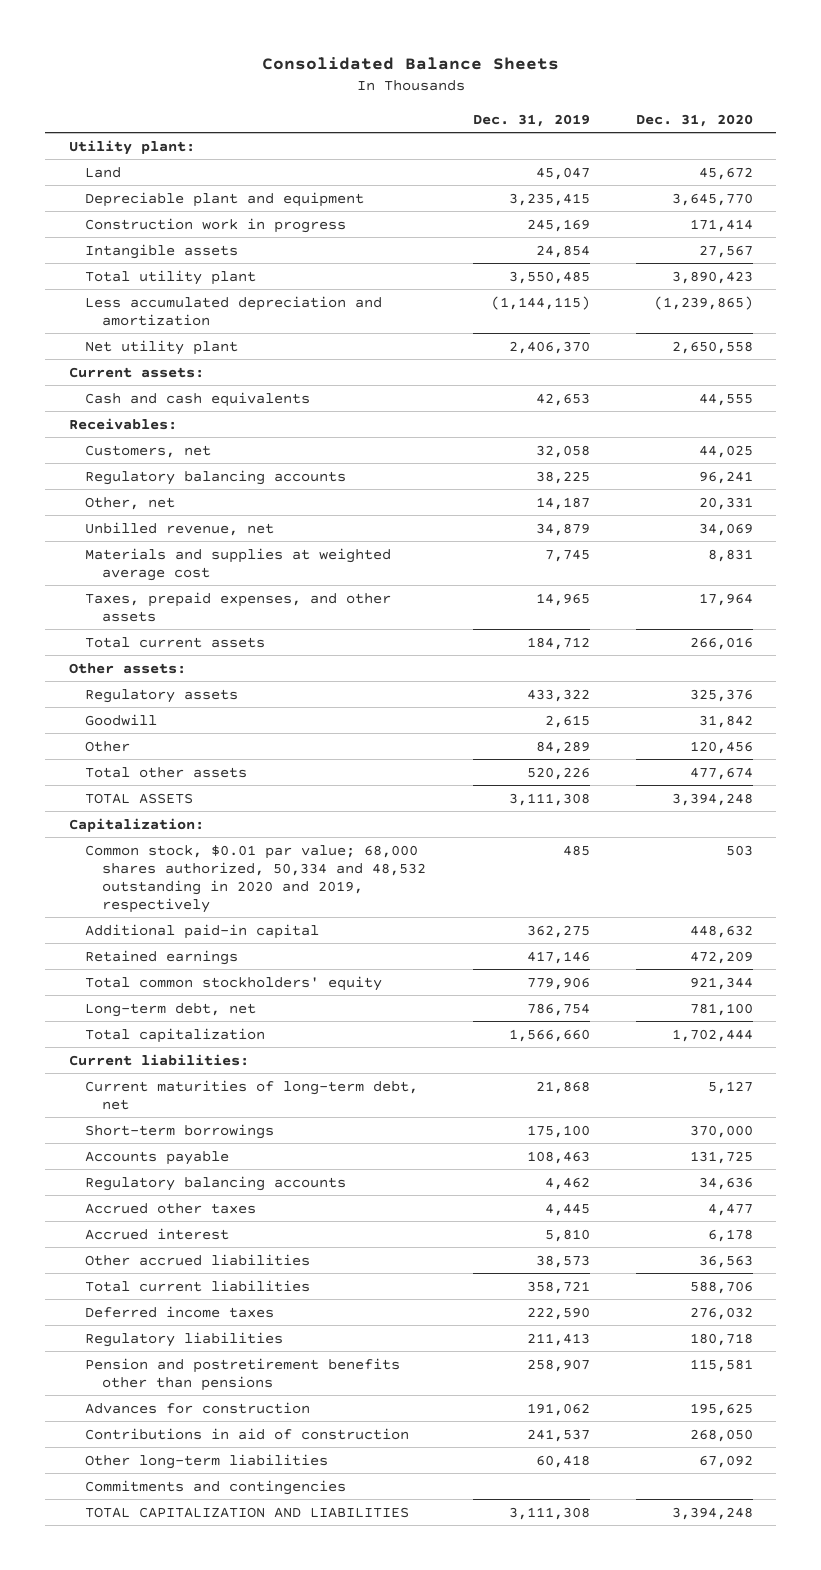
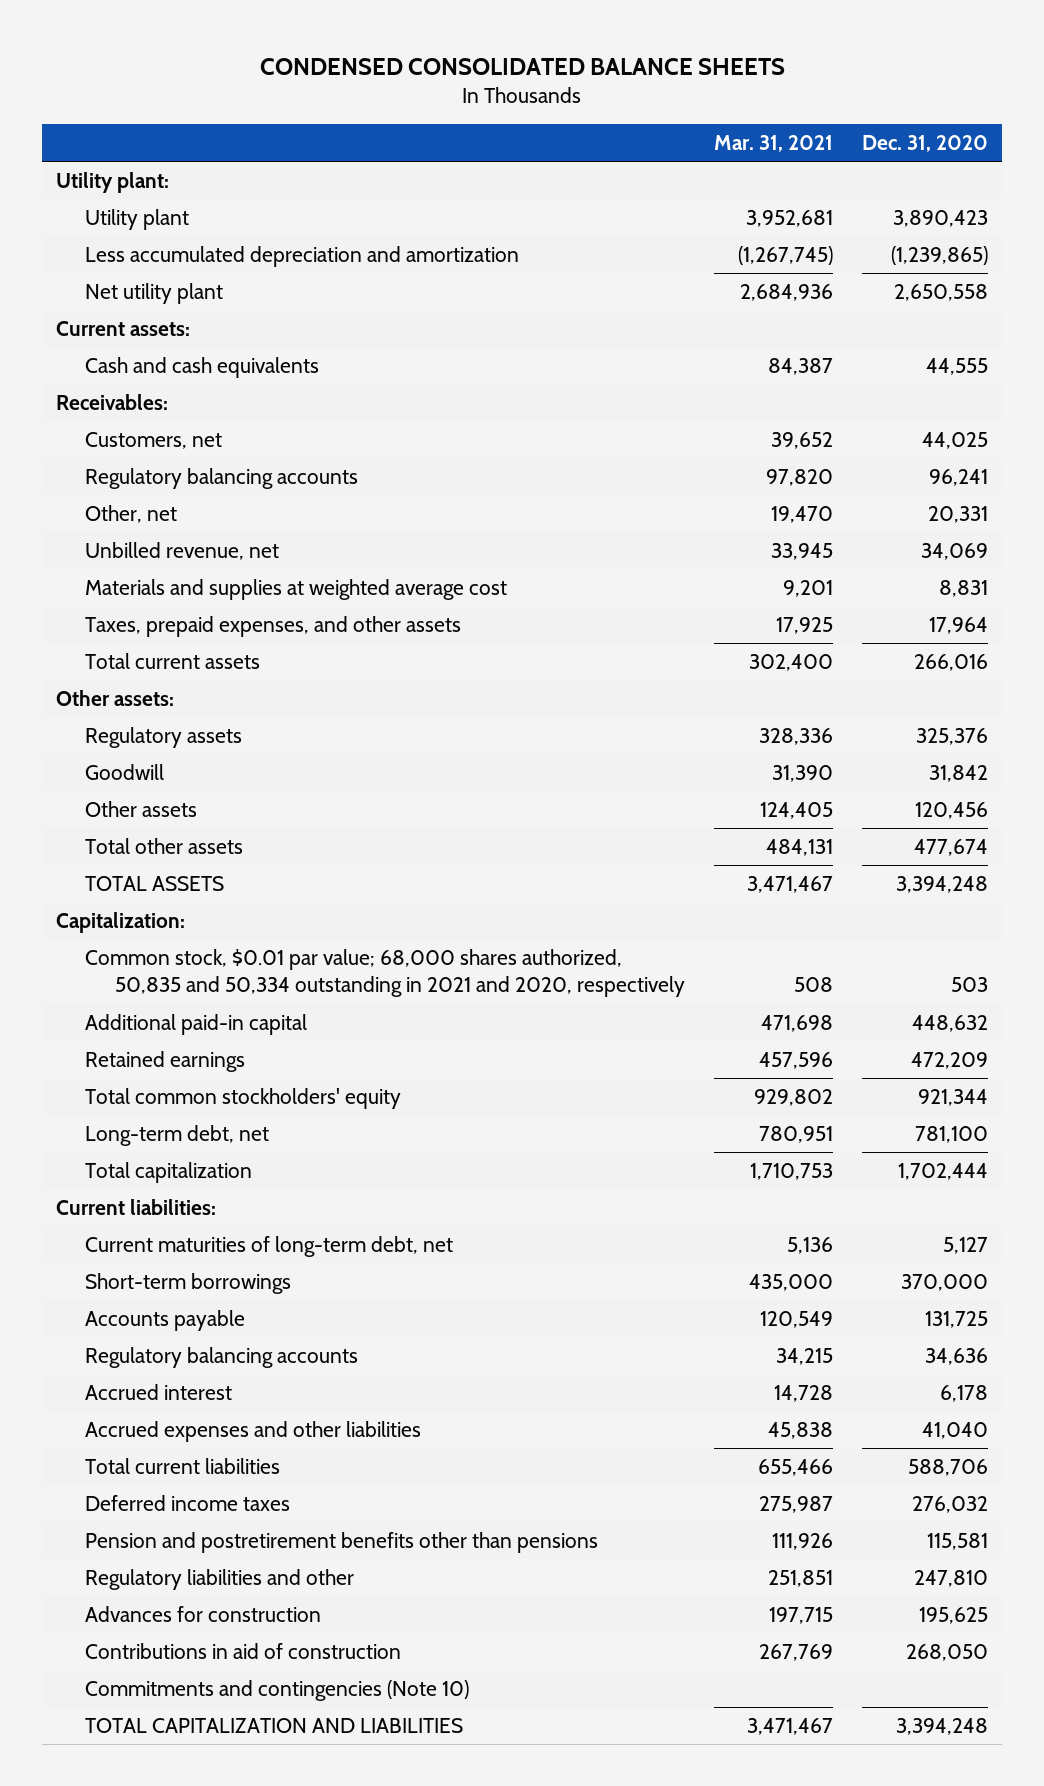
[261,57,559,71] Consolidated Balance Sheets -> [259,57,785,75] CONDENSED CONSOLIDATED BALANCE SHEETS
[472,113,590,127] Dec. 31, 2019 -> none
none -> [713,135,833,153] Mar. 31, 2021
[85,166,122,178] Land -> none
[85,191,365,207] Depreciable plant and equipment -> none
[85,217,347,233] Construction work in progress -> none
[85,243,239,259] Intangible assets -> none
[85,269,257,285] Total utility plant -> [85,209,190,231] Utility plant
[85,740,131,752] Other -> [85,801,198,818] Other assets
[85,844,427,913] Common stock, $0.01 par value; 68,000 shares authorized, 50,334 and 48,532 outstanding in 2020 and 2019, respectively -> [85,949,685,998] Common stock, $0.01 par value; 68,000 shares authorized, 50,835 and 50,334 outstanding in 2021 and 2020, respectively
[85,1202,257,1214] Accrued other taxes -> none
[85,1253,311,1266] Other accrued liabilities -> [85,1421,422,1443] Accrued expenses and other liabilities
[698,1254,753,1268] 36,563 -> [921,1422,988,1440] 41,040
[85,1331,284,1347] Regulatory liabilities -> none
none -> [85,1569,355,1591] Regulatory liabilities and other
[85,1453,329,1469] Other long-term liabilities -> none
[85,1479,347,1495] Commitments and contingencies -> [85,1680,470,1702] Commitments and contingencies (Note 10)

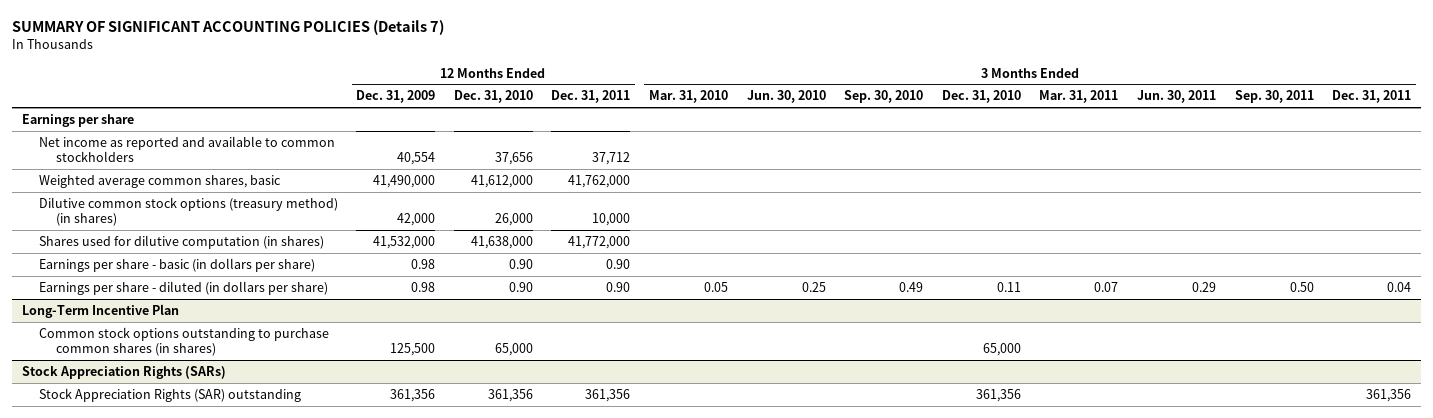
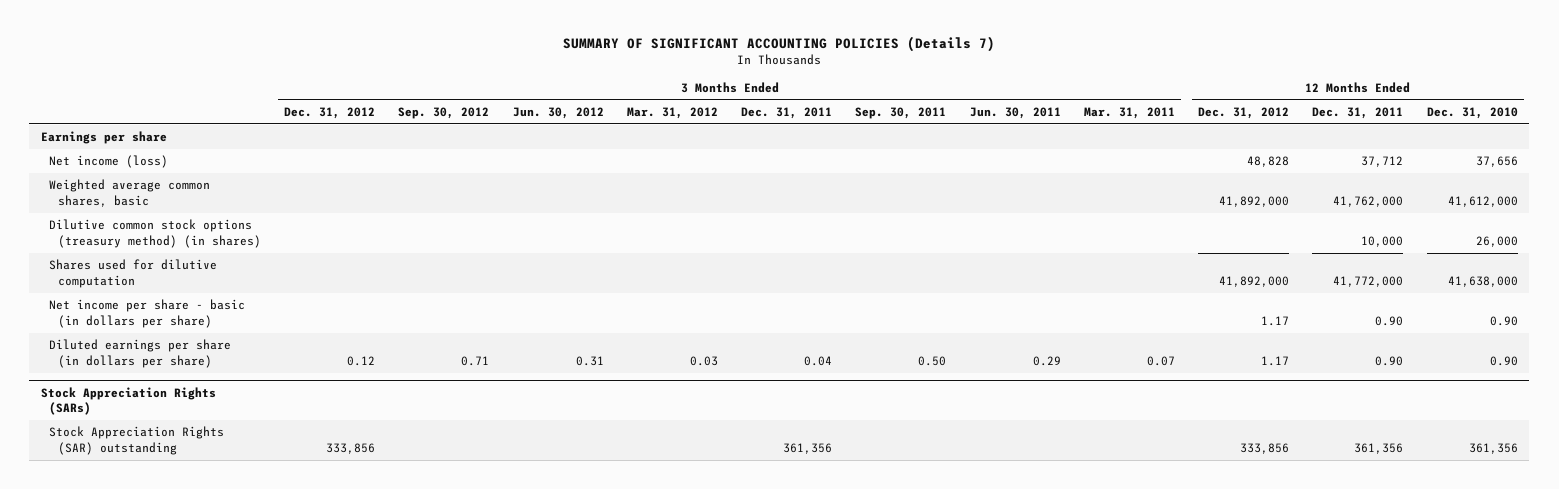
[356,90,436,104] Dec. 31, 2009 -> none
[649,90,729,104] Mar. 31, 2010 -> none
[746,90,826,104] Jun. 30, 2010 -> none
[844,90,924,104] Sep. 30, 2010 -> none
[941,90,1021,104] Dec. 31, 2010 -> none
none -> [284,106,376,119] Dec. 31, 2012
none -> [398,106,490,119] Sep. 30, 2012
none -> [512,106,604,119] Jun. 30, 2012
none -> [626,106,718,119] Mar. 31, 2012
none -> [1198,106,1290,119] Dec. 31, 2012
[38,136,335,163] Net income as reported and available to common stockholders -> [49,155,169,169] Net income (loss)
[21,304,179,319] Long-Term Incentive Plan -> none
[38,327,329,357] Common stock options outstanding to purchase common shares (in shares) -> none
[38,235,324,250] Shares used for dilutive computation (in shares) -> [49,259,218,288] Shares used for dilutive computation
[38,258,315,273] Earnings per share - basic (in dollars per share) -> [49,299,246,328] Net income per share - basic (in dollars per share)
[38,281,328,296] Earnings per share - diluted (in dollars per share) -> [49,339,232,368] Diluted earnings per share (in dollars per share)

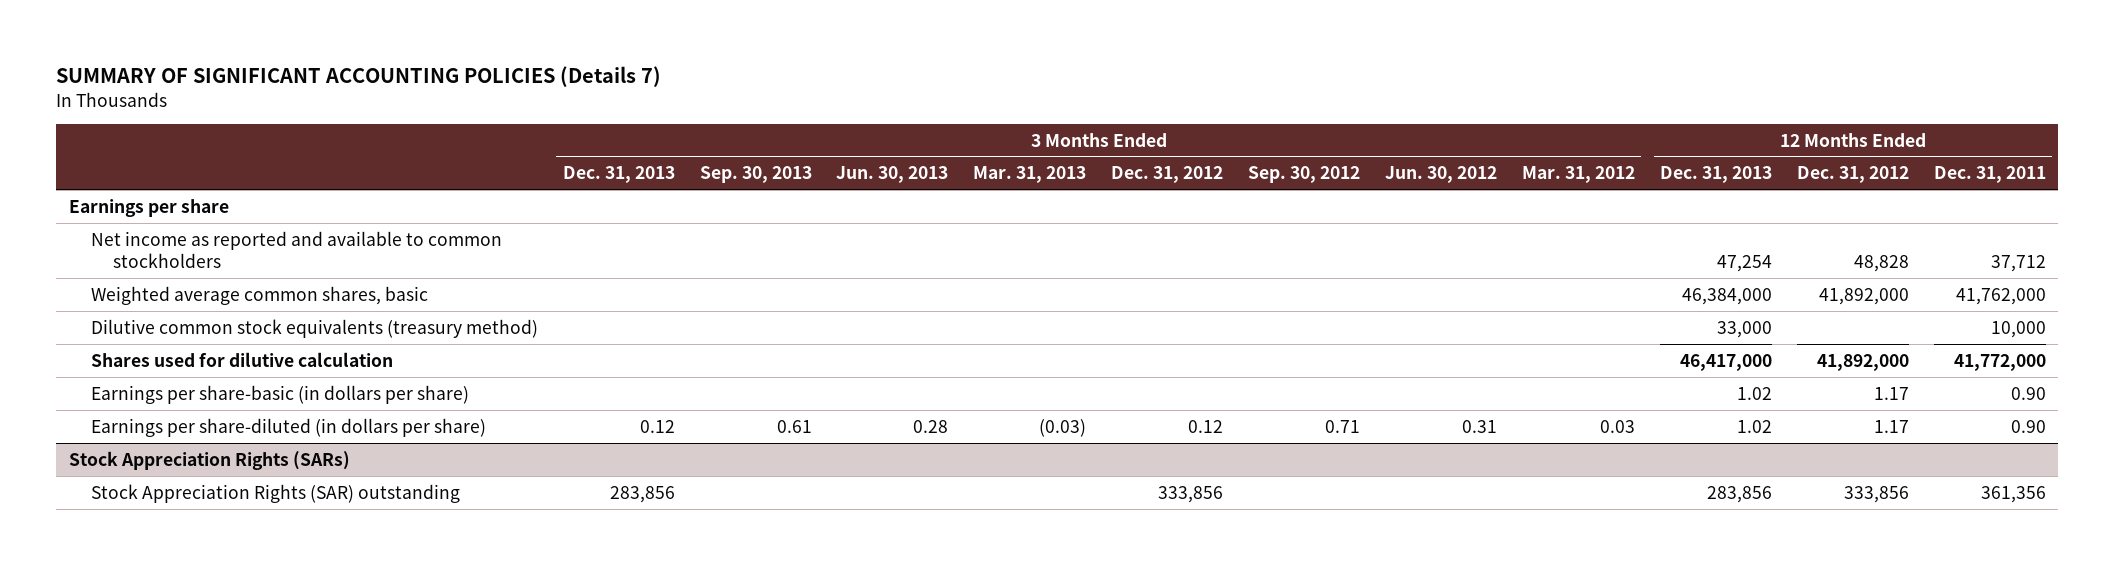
[741,106,833,119] Dec. 31, 2011 -> none
[855,106,947,119] Sep. 30, 2011 -> none
[969,106,1061,119] Jun. 30, 2011 -> none
[1083,106,1175,119] Mar. 31, 2011 -> none
[1426,106,1518,119] Dec. 31, 2010 -> none
none -> [562,166,675,184] Dec. 31, 2013
none -> [699,166,812,184] Sep. 30, 2013
none -> [836,166,949,184] Jun. 30, 2013
none -> [973,166,1087,184] Mar. 31, 2013
none -> [1660,166,1773,184] Dec. 31, 2013
[49,155,169,169] Net income (loss) -> [90,230,502,269] Net income as reported and available to common stockholders
[49,219,261,248] Dilutive common stock options (treasury method) (in shares) -> [90,318,538,338] Dilutive common stock equivalents (treasury method)
[49,259,218,288] Shares used for dilutive computation -> [90,351,393,367] Shares used for dilutive calculation
[49,299,246,328] Net income per share - basic (in dollars per share) -> [90,384,469,404] Earnings per share-basic (in dollars per share)
[49,339,232,368] Diluted earnings per share (in dollars per share) -> [90,417,486,437] Earnings per share-diluted (in dollars per share)

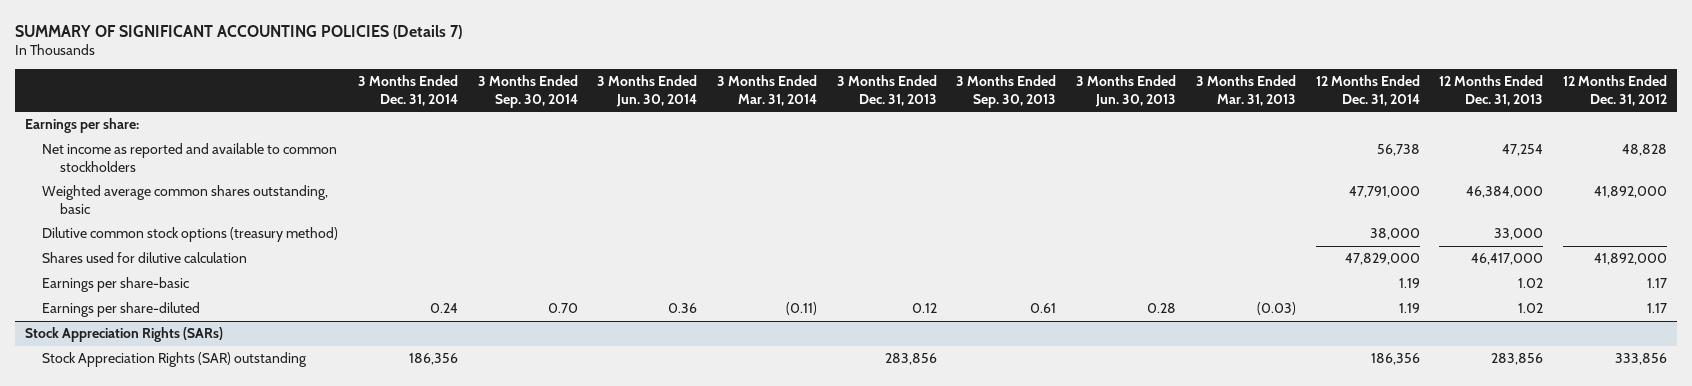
[1111,166,1224,184] Dec. 31, 2012 -> none
[1248,166,1361,184] Sep. 30, 2012 -> none
[1385,166,1498,184] Jun. 30, 2012 -> none
[1522,166,1636,184] Mar. 31, 2012 -> none
[1933,166,2046,184] Dec. 31, 2011 -> none
none -> [358,75,459,106] 3 Months Ended Dec. 31, 2014
none -> [477,75,578,108] 3 Months Ended Sep. 30, 2014
none -> [597,75,698,107] 3 Months Ended Jun. 30, 2014
none -> [717,75,818,106] 3 Months Ended Mar. 31, 2014
none -> [1315,75,1420,106] 12 Months Ended Dec. 31, 2014
[68,198,229,217] Earnings per share -> [24,118,139,134] Earnings per share:
[90,285,428,305] Weighted average common shares, basic -> [42,185,329,214] Weighted average common shares outstanding, basic
[90,318,538,338] Dilutive common stock equivalents (treasury method) -> [42,227,339,243] Dilutive common stock options (treasury method)
[90,384,469,404] Earnings per share-basic (in dollars per share) -> [42,277,190,293] Earnings per share-basic
[90,417,486,437] Earnings per share-diluted (in dollars per share) -> [42,302,201,318] Earnings per share-diluted

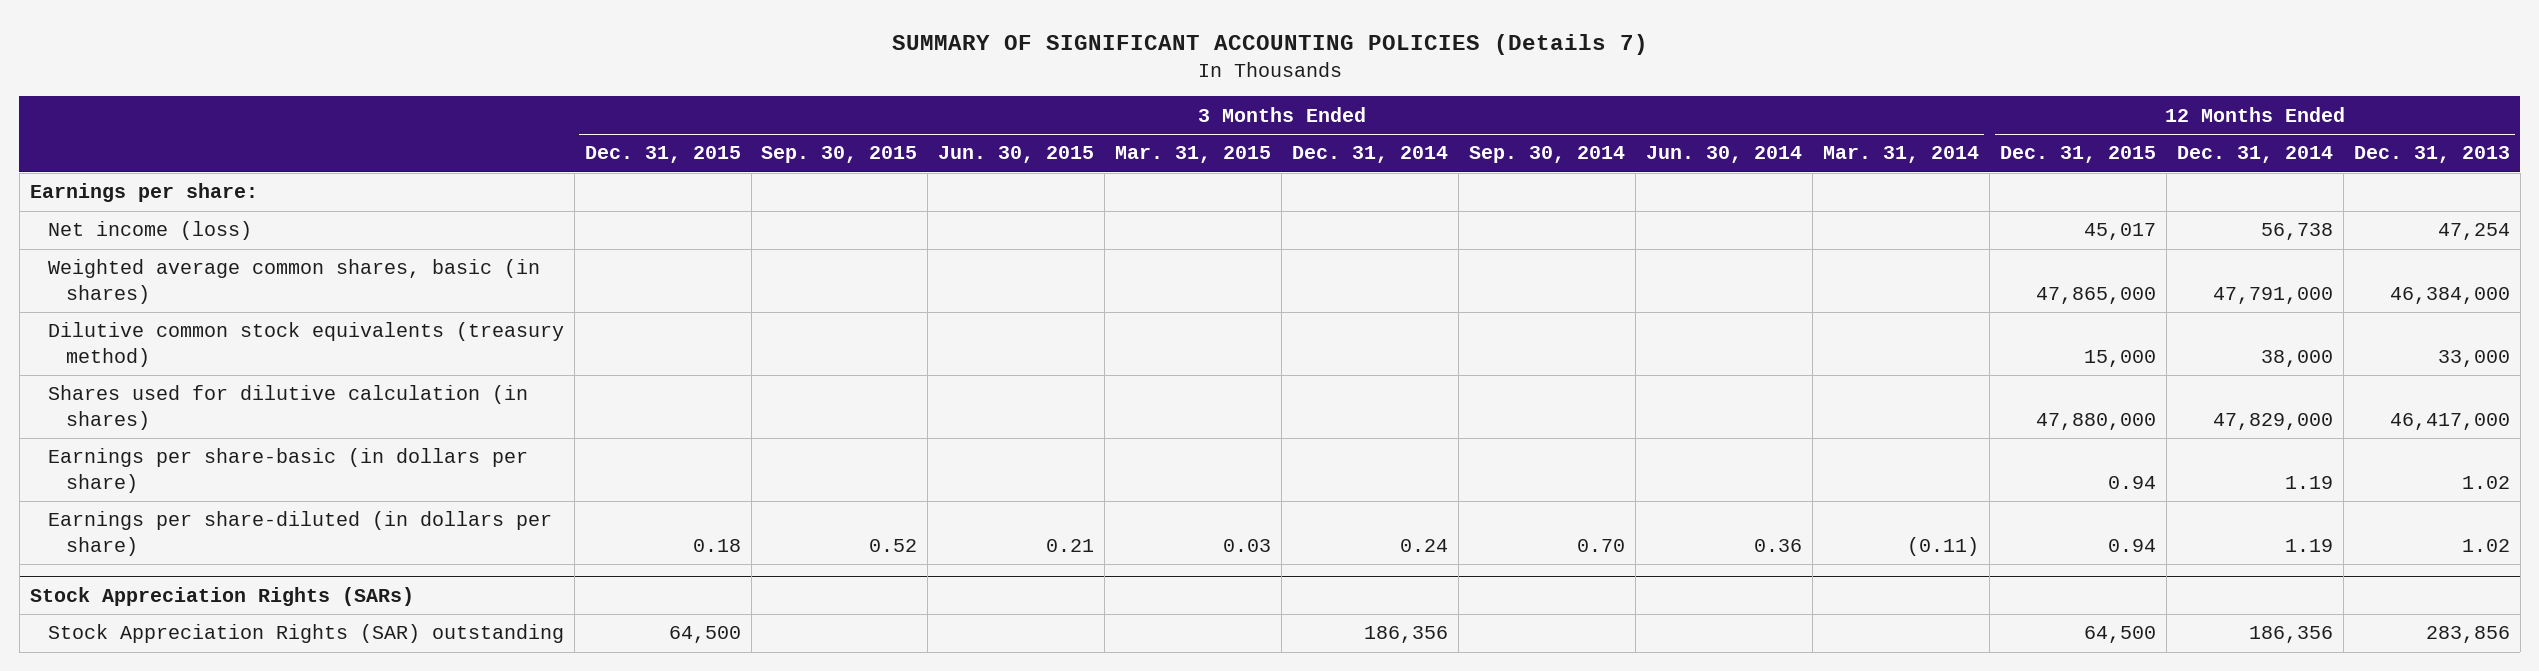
[836,75,937,106] 3 Months Ended Dec. 31, 2013 -> none
[956,75,1057,108] 3 Months Ended Sep. 30, 2013 -> none
[1076,75,1177,107] 3 Months Ended Jun. 30, 2013 -> none
[1195,75,1296,106] 3 Months Ended Mar. 31, 2013 -> none
[1562,75,1667,106] 12 Months Ended Dec. 31, 2012 -> none
none -> [584,146,741,164] Dec. 31, 2015
none -> [761,146,918,164] Sep. 30, 2015
none -> [938,146,1095,164] Jun. 30, 2015
none -> [1115,146,1272,164] Mar. 31, 2015
none -> [1999,146,2156,164] Dec. 31, 2015
[42,143,338,172] Net income as reported and available to common stockholders -> [47,221,252,241] Net income (loss)
[42,185,329,214] Weighted average common shares outstanding, basic -> [47,259,540,304] Weighted average common shares, basic (in shares)
[42,227,339,243] Dilutive common stock options (treasury method) -> [47,322,564,367] Dilutive common stock equivalents (treasury method)
[42,252,248,264] Shares used for dilutive calculation -> [47,385,528,430] Shares used for dilutive calculation (in shares)
[42,277,190,293] Earnings per share-basic -> [47,448,528,493] Earnings per share-basic (in dollars per share)
[42,302,201,318] Earnings per share-diluted -> [47,511,552,556] Earnings per share-diluted (in dollars per share)

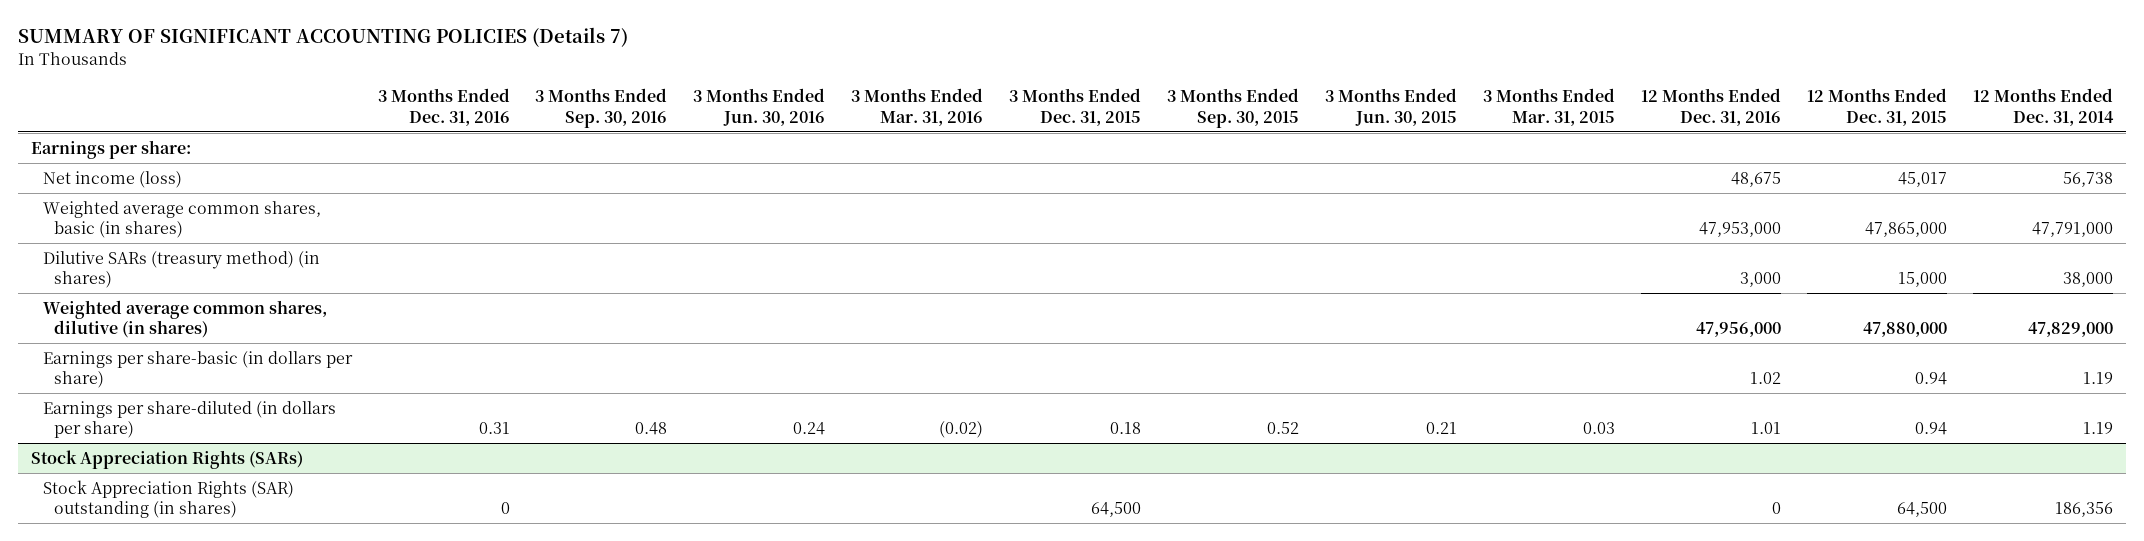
[1292,146,1449,164] Dec. 31, 2014 -> none
[1469,146,1626,164] Sep. 30, 2014 -> none
[1646,146,1803,164] Jun. 30, 2014 -> none
[1822,146,1979,164] Mar. 31, 2014 -> none
[2353,146,2510,164] Dec. 31, 2013 -> none
none -> [377,88,510,126] 3 Months Ended Dec. 31, 2016
none -> [535,88,668,128] 3 Months Ended Sep. 30, 2016
none -> [693,88,826,126] 3 Months Ended Jun. 30, 2016
none -> [851,88,984,126] 3 Months Ended Mar. 31, 2016
none -> [1641,88,1782,126] 12 Months Ended Dec. 31, 2016
[47,322,564,367] Dilutive common stock equivalents (treasury method) -> [42,250,320,289] Dilutive SARs (treasury method) (in shares)
[47,385,528,430] Shares used for dilutive calculation (in shares) -> [42,299,327,339] Weighted average common shares, dilutive (in shares)
[47,624,564,644] Stock Appreciation Rights (SAR) outstanding -> [42,479,294,519] Stock Appreciation Rights (SAR) outstanding (in shares)

